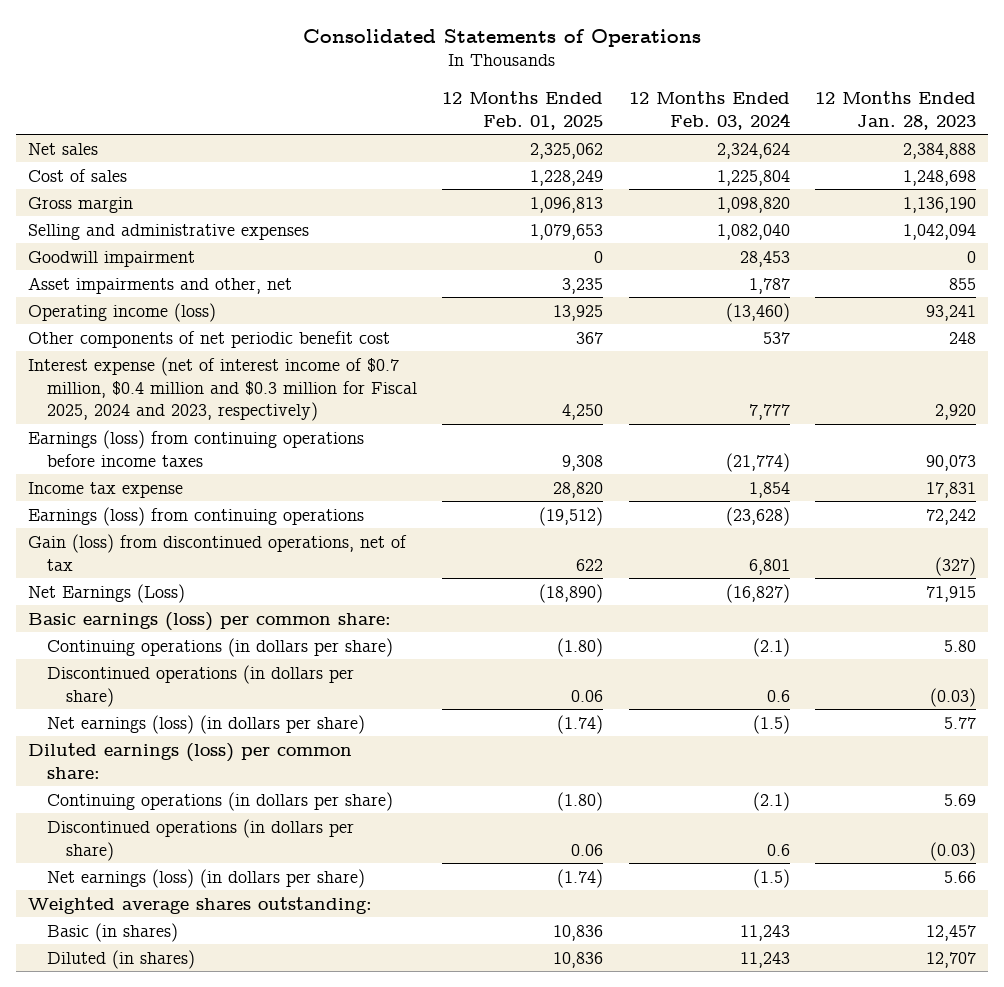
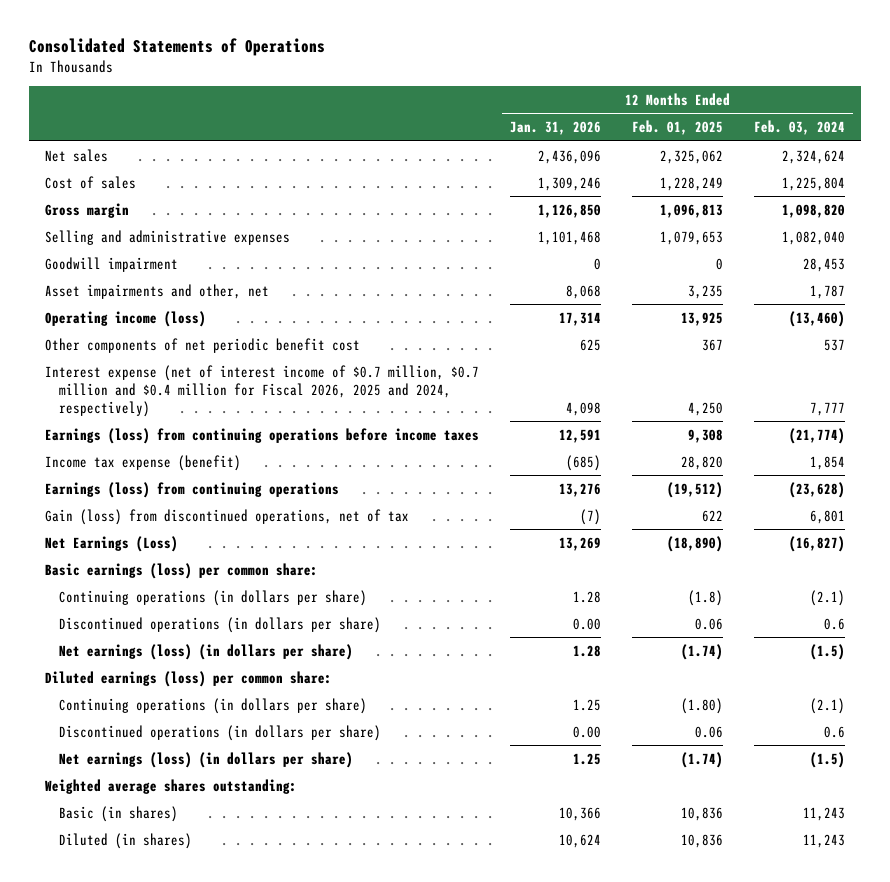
[814,90,976,130] 12 Months Ended Jan. 28, 2023 -> none
none -> [509,121,601,136] Jan. 31, 2026
[28,356,418,422] Interest expense (net of interest income of $0.7 million, $0.4 million and $0.3 million for Fiscal 2025, 2024 and 2023, respectively) -> [44,364,479,417] Interest expense (net of interest income of $0.7 million, $0.7 million and $0.4 million for Fiscal 2026, 2025 and 2024, respectively)
[28,481,184,498] Income tax expense -> [44,454,241,471] Income tax expense (benefit)
[557,637,604,657] (1.80) -> [688,589,724,606] (1.8)

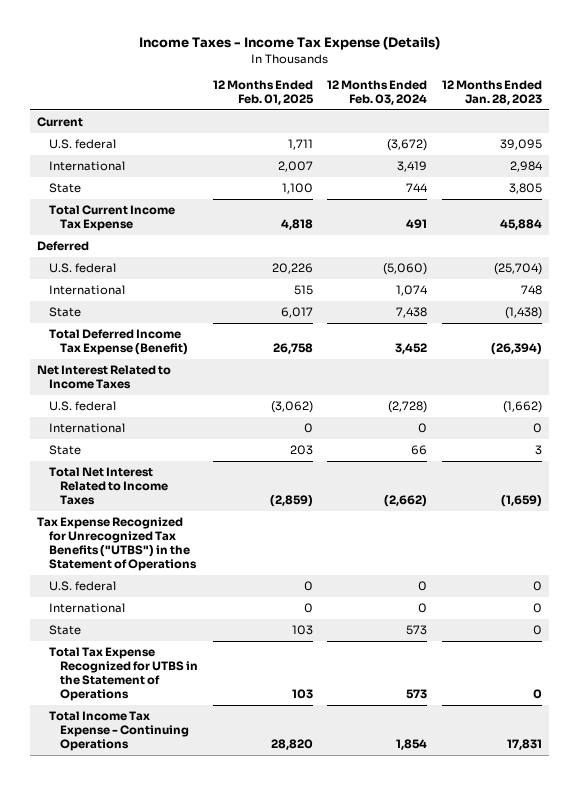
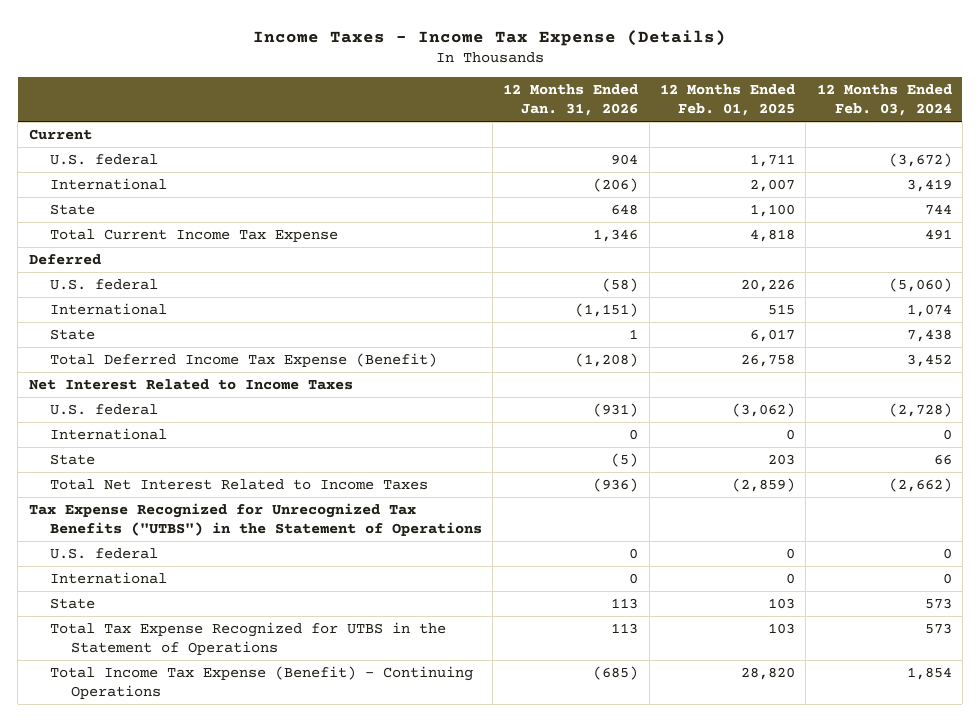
[442,80,543,106] 12 Months Ended Jan. 28, 2023 -> none
none -> [503,84,639,117] 12 Months Ended Jan. 31, 2026
[48,710,190,752] Total Income Tax Expense - Continuing Operations -> [49,665,473,699] Total Income Tax Expense (Benefit) - Continuing Operations

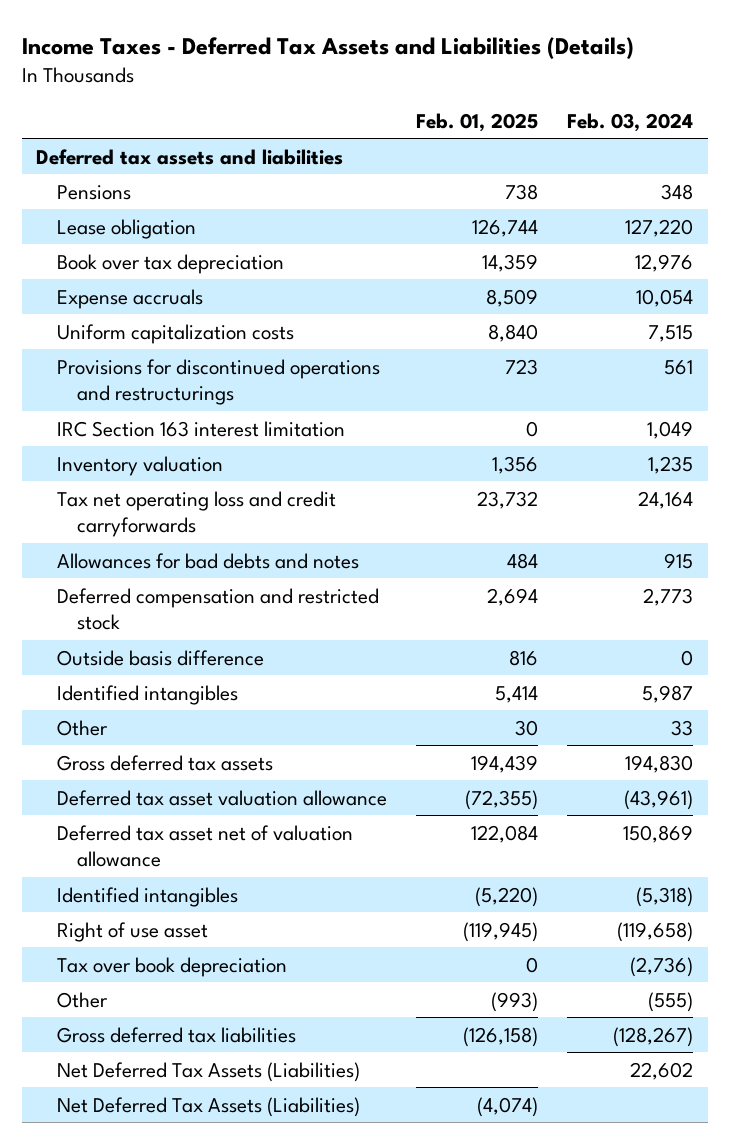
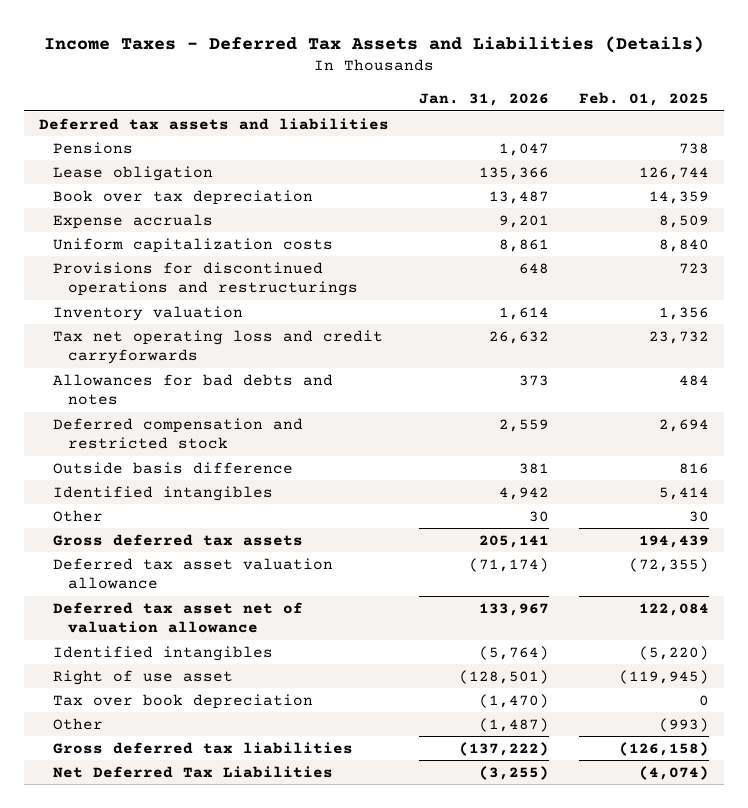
[567,112,694,132] Feb. 03, 2024 -> none
none -> [418,93,549,107] Jan. 31, 2026
[56,420,345,437] IRC Section 163 interest limitation -> none
[56,1061,360,1082] Net Deferred Tax Assets (Liabilities) -> none
[56,1096,360,1117] Net Deferred Tax Assets (Liabilities) -> [53,765,334,778] Net Deferred Tax Liabilities

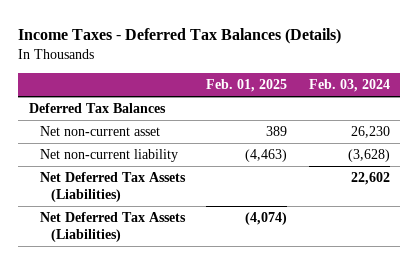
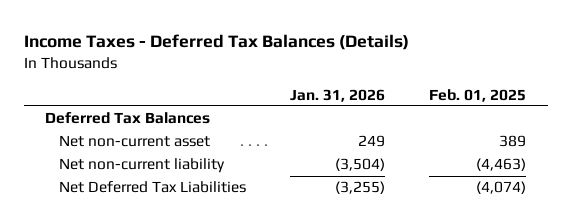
[308,78,390,92] Feb. 03, 2024 -> none
none -> [290,88,386,102] Jan. 31, 2026
[39,172,186,203] Net Deferred Tax Assets (Liabilities) -> none
[39,212,186,243] Net Deferred Tax Assets (Liabilities) -> [59,181,247,194] Net Deferred Tax Liabilities

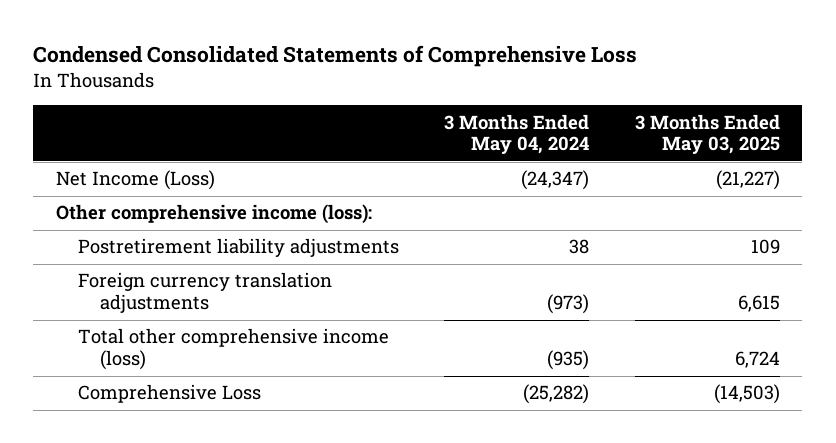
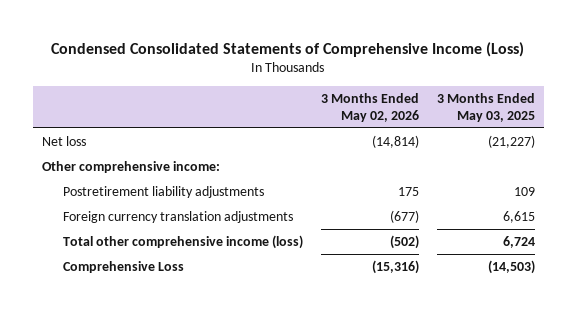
[33,44,638,67] Condensed Consolidated Statements of Comprehensive Loss -> [51,41,525,57] Condensed Consolidated Statements of Comprehensive Income (Loss)
[444,113,590,155] 3 Months Ended May 04, 2024 -> none
none -> [320,92,419,122] 3 Months Ended May 02, 2026
[56,170,216,191] Net Income (Loss) -> [41,136,86,147] Net loss
[56,204,373,225] Other comprehensive income (loss): -> [41,161,220,174] Other comprehensive income:

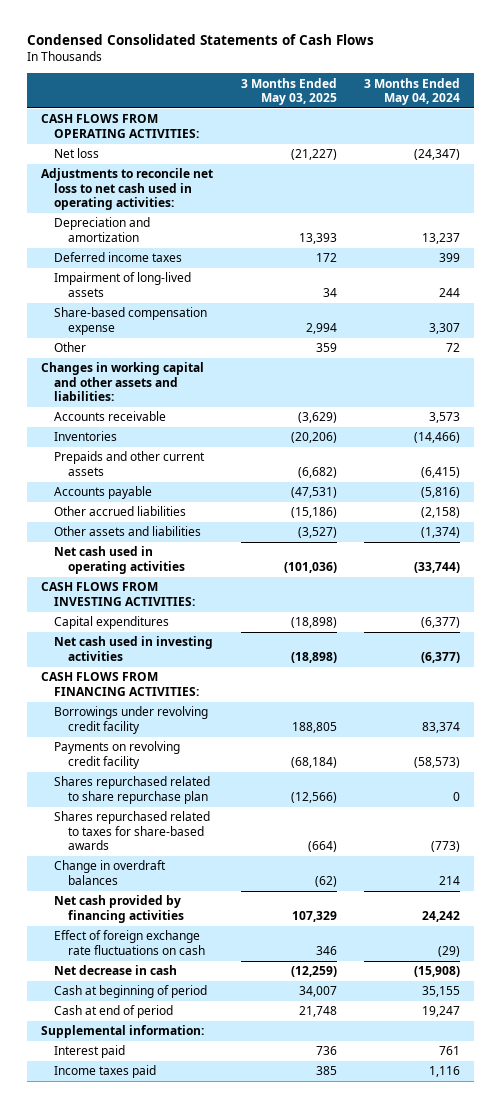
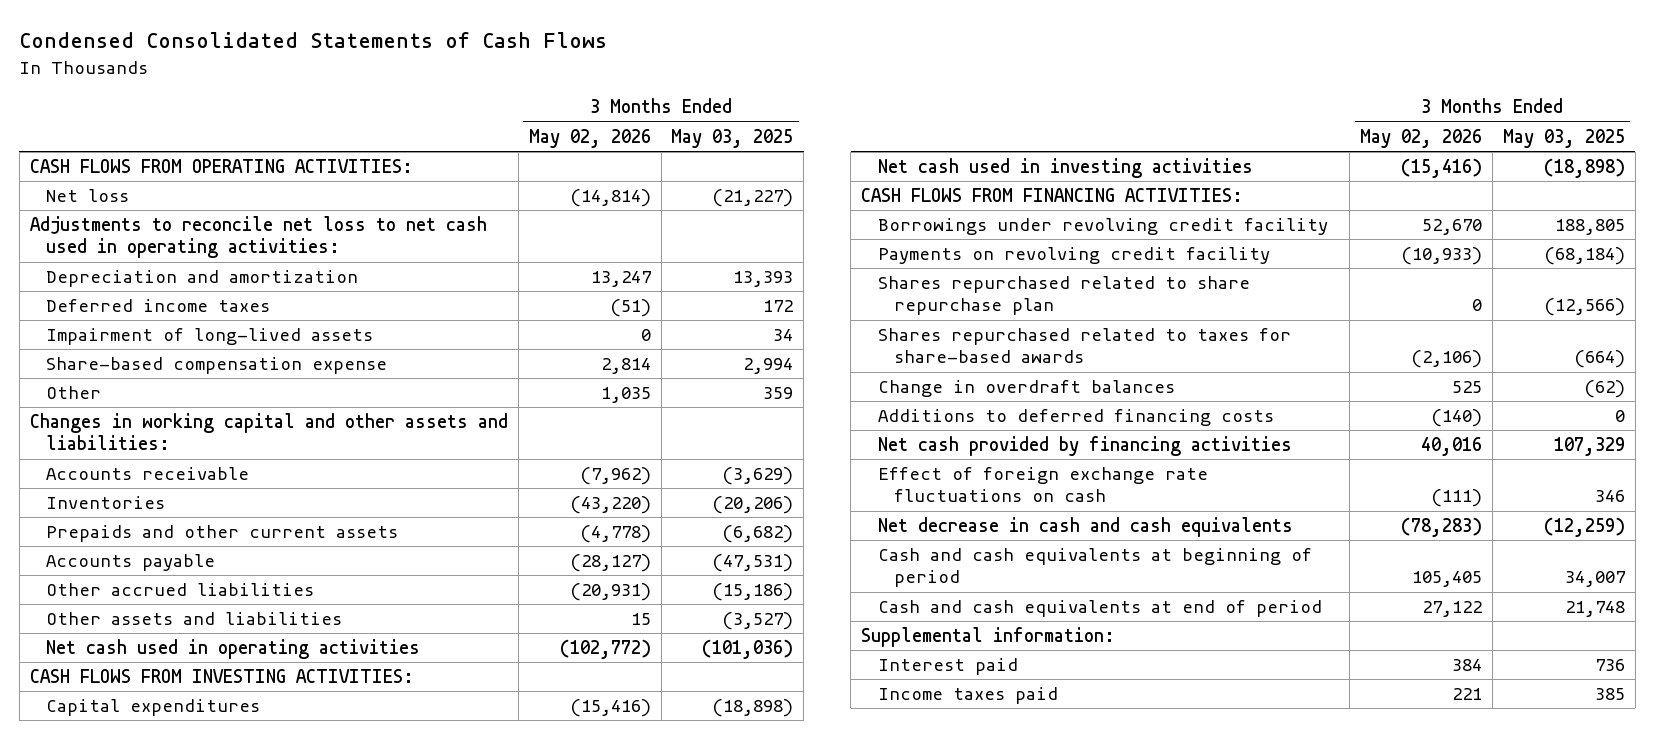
[364,77,461,105] 3 Months Ended May 04, 2024 -> none
none -> [528,128,651,148] May 02, 2026
none -> [877,409,1274,427] Additions to deferred financing costs
[54,965,178,976] Net decrease in cash -> [877,517,1293,538] Net decrease in cash and cash equivalents
[54,985,208,999] Cash at beginning of period -> [877,548,1312,588] Cash and cash equivalents at beginning of period
[54,1005,174,1019] Cash at end of period -> [877,600,1322,618] Cash and cash equivalents at end of period

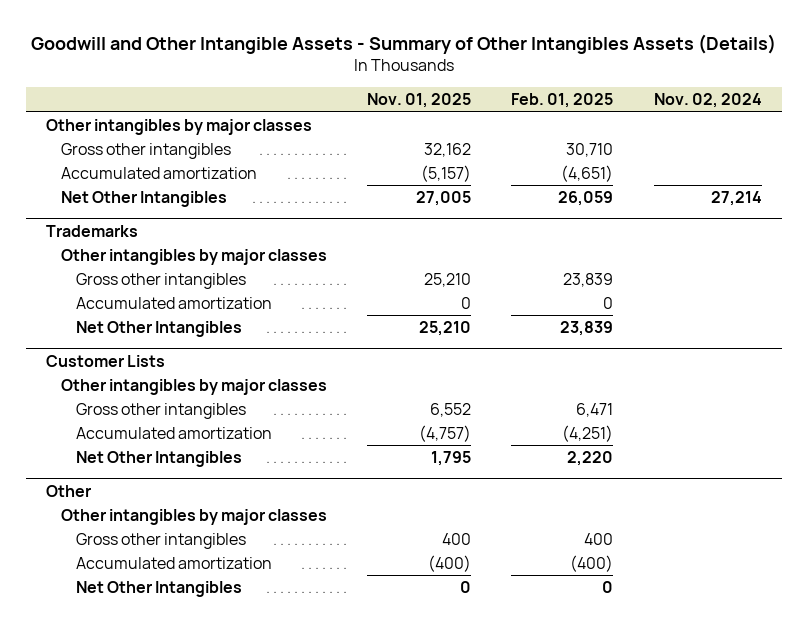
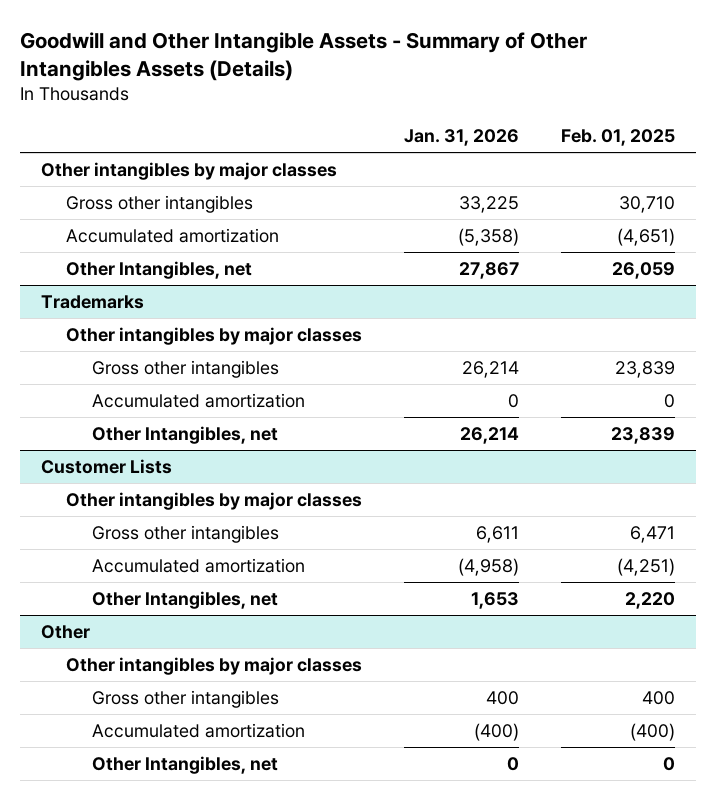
[367,93,472,109] Nov. 01, 2025 -> none
[653,93,762,109] Nov. 02, 2024 -> none
none -> [403,128,519,146] Jan. 31, 2026
[60,190,227,207] Net Other Intangibles -> [66,261,253,280] Other Intangibles, net
[75,320,242,337] Net Other Intangibles -> [91,426,278,445] Other Intangibles, net
[75,450,242,467] Net Other Intangibles -> [91,591,278,610] Other Intangibles, net
[75,580,242,597] Net Other Intangibles -> [91,756,278,775] Other Intangibles, net

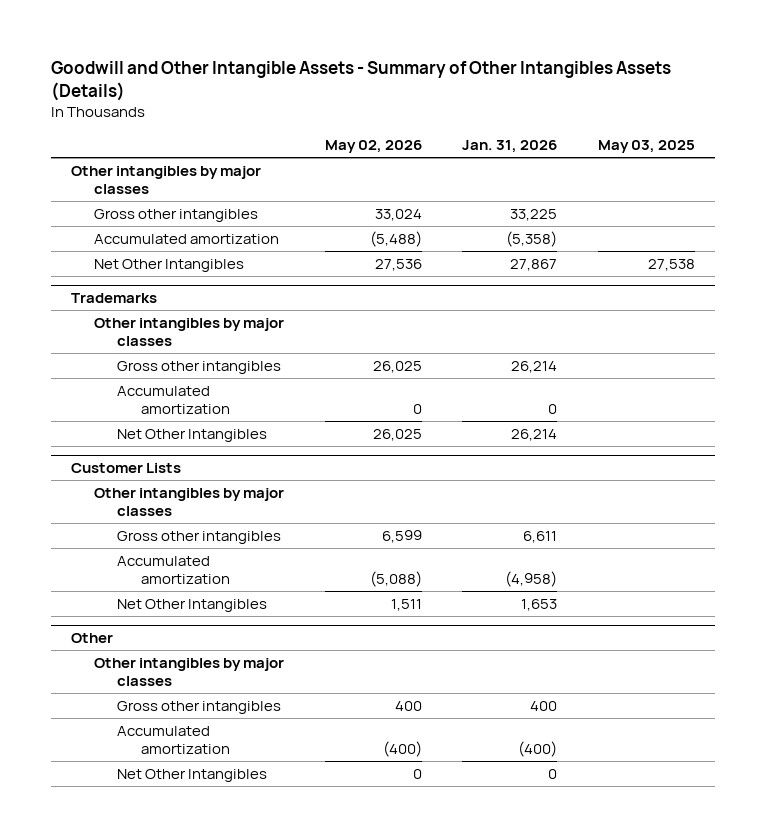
[560,128,675,146] Feb. 01, 2025 -> none
none -> [324,140,422,154] May 02, 2026
none -> [597,140,695,154] May 03, 2025
[66,261,253,280] Other Intangibles, net -> [94,259,245,273] Net Other Intangibles
[91,426,278,445] Other Intangibles, net -> [117,429,268,443] Net Other Intangibles
[91,591,278,610] Other Intangibles, net -> [117,599,268,613] Net Other Intangibles
[91,756,278,775] Other Intangibles, net -> [117,769,268,783] Net Other Intangibles

